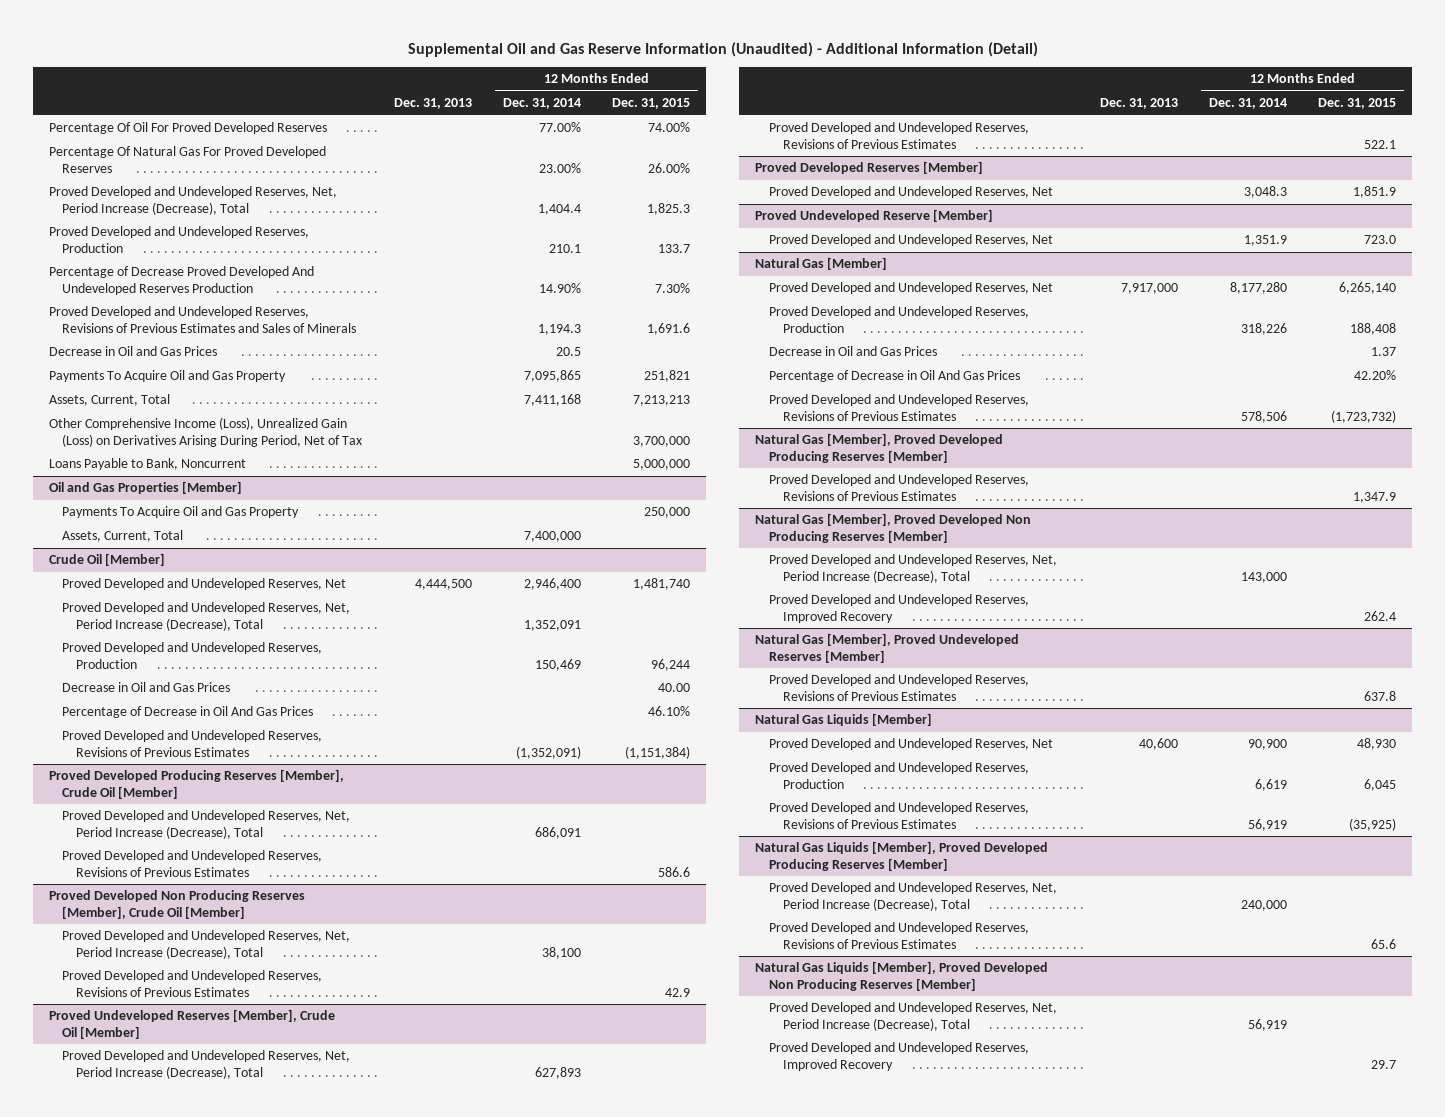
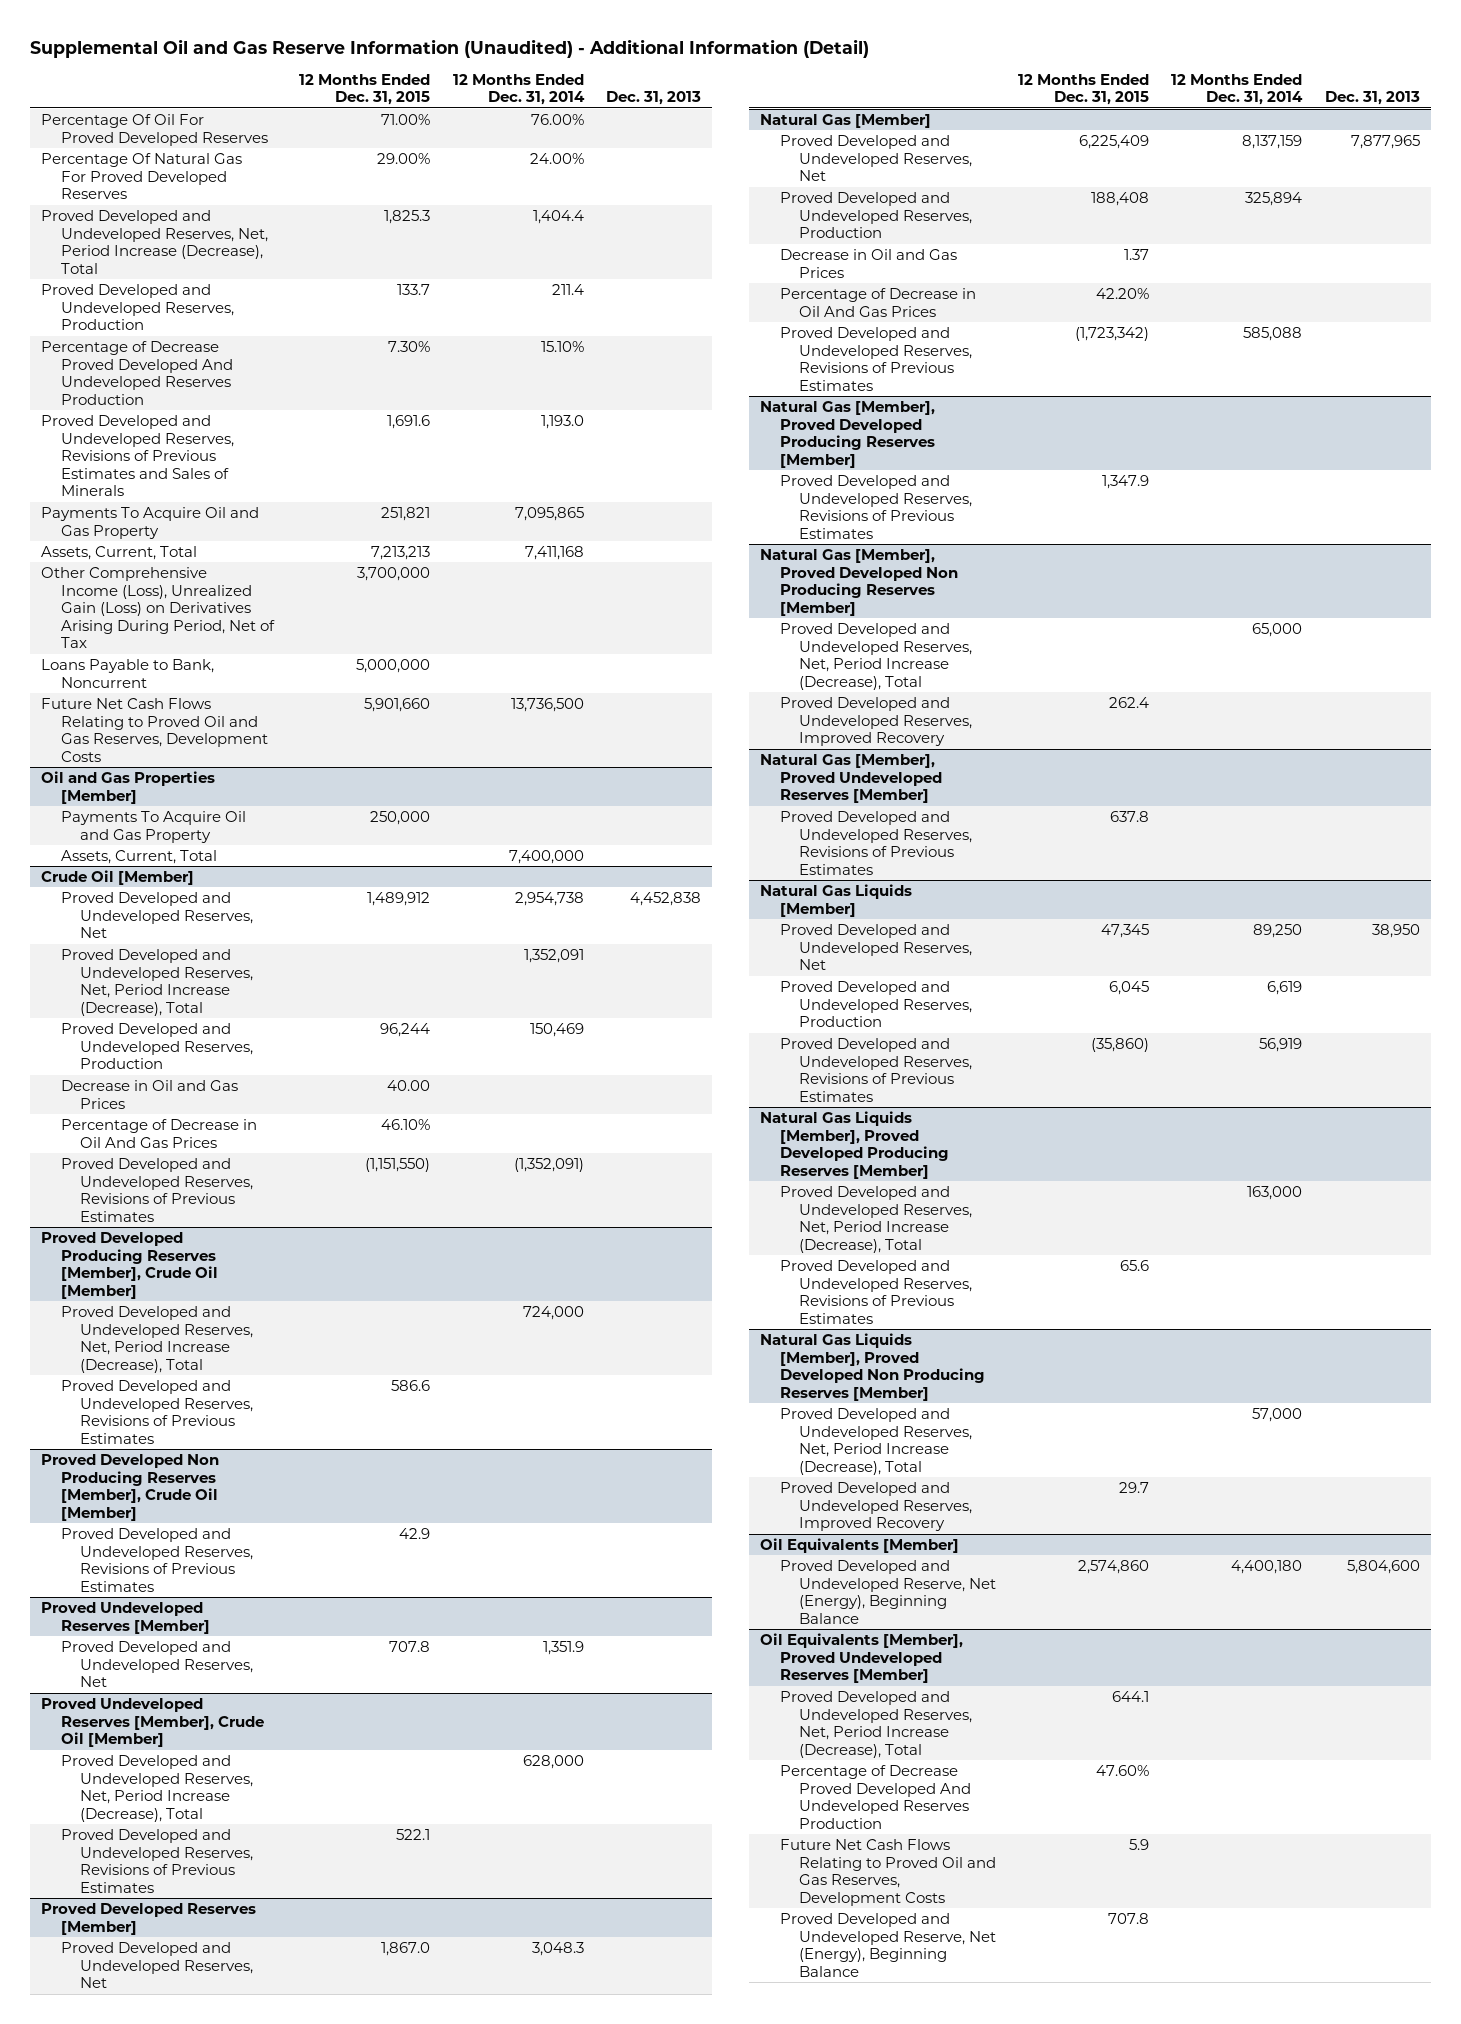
[538,122,581,133] 77.00% -> [530,113,584,125] 76.00%
[648,122,691,133] 74.00% -> [381,113,431,125] 71.00%
[538,162,581,173] 23.00% -> [529,152,584,164] 24.00%
[648,162,691,173] 26.00% -> [377,152,431,164] 29.00%
[48,346,217,357] Decrease in Oil and Gas Prices -> none
[548,243,581,253] 210.1 -> [551,283,584,295] 211.4
[538,282,581,293] 14.90% -> [540,340,584,352] 15.10%
[537,323,581,335] 1,194.3 -> [540,414,584,429] 1,193.0
none -> [41,697,268,762] Future Net Cash Flows Relating to Proved Oil and Gas Reserves, Development Costs
[414,579,472,591] 4,444,500 -> [629,891,701,906] 4,452,838
[523,578,581,591] 2,946,400 -> [514,891,584,906] 2,954,738
[633,578,691,591] 1,481,740 -> [367,891,431,906] 1,489,912
[625,745,691,759] (1,151,384) -> [365,1157,431,1172] (1,151,550)
[534,826,581,839] 686,091 -> [522,1305,584,1320] 724,000
[62,930,351,959] Proved Developed and Undeveloped Reserves, Net, Period Increase (Decrease), Total -> none
none -> [41,1601,210,1634] Proved Undeveloped Reserves [Member]
none -> [60,1640,254,1688] Proved Developed and Undeveloped Reserves, Net
[534,1066,581,1079] 627,893 -> [522,1754,584,1769] 628,000
[754,209,993,223] Proved Undeveloped Reserve [Member] -> none
[768,234,1053,247] Proved Developed and Undeveloped Reserves, Net -> none
[1353,186,1397,199] 1,851.9 -> [381,1941,431,1956] 1,867.0
[1120,283,1178,295] 7,917,000 -> [1350,134,1420,149] 7,877,965
[1230,282,1288,295] 8,177,280 -> [1242,134,1303,149] 8,137,159
[1339,282,1397,295] 6,265,140 -> [1079,134,1150,149] 6,225,409
[1241,322,1288,335] 318,226 -> [1245,191,1303,206] 325,894
[1241,410,1288,423] 578,506 -> [1243,326,1303,341] 585,088
[1331,409,1397,423] (1,723,732) -> [1075,326,1150,341] (1,723,342)
[1241,571,1288,583] 143,000 -> [1252,622,1303,637] 65,000
[1138,738,1178,751] 40,600 -> [1371,923,1420,938] 38,950
[1248,739,1288,751] 90,900 -> [1253,923,1303,938] 89,250
[1357,738,1397,751] 48,930 -> [1101,923,1150,938] 47,345
[1349,817,1397,831] (35,925) -> [1091,1037,1150,1052] (35,860)
[1241,899,1288,911] 240,000 -> [1247,1185,1303,1200] 163,000
[1248,1018,1288,1031] 56,919 -> [1252,1407,1303,1422] 57,000
none -> [760,1537,960,1553] Oil Equivalents [Member]
none -> [779,1559,997,1624] Proved Developed and Undeveloped Reserve, Net (Energy), Beginning Balance
none -> [760,1632,964,1684] Oil Equivalents [Member], Proved Undeveloped Reserves [Member]
none -> [779,1690,973,1758] Proved Developed and Undeveloped Reserves, Net, Period Increase (Decrease), Total
none -> [779,1764,972,1829] Percentage of Decrease Proved Developed And Undeveloped Reserves Production
none -> [779,1838,997,1906] Future Net Cash Flows Relating to Proved Oil and Gas Reserves, Development Costs
none -> [779,1912,997,1977] Proved Developed and Undeveloped Reserve, Net (Energy), Beginning Balance

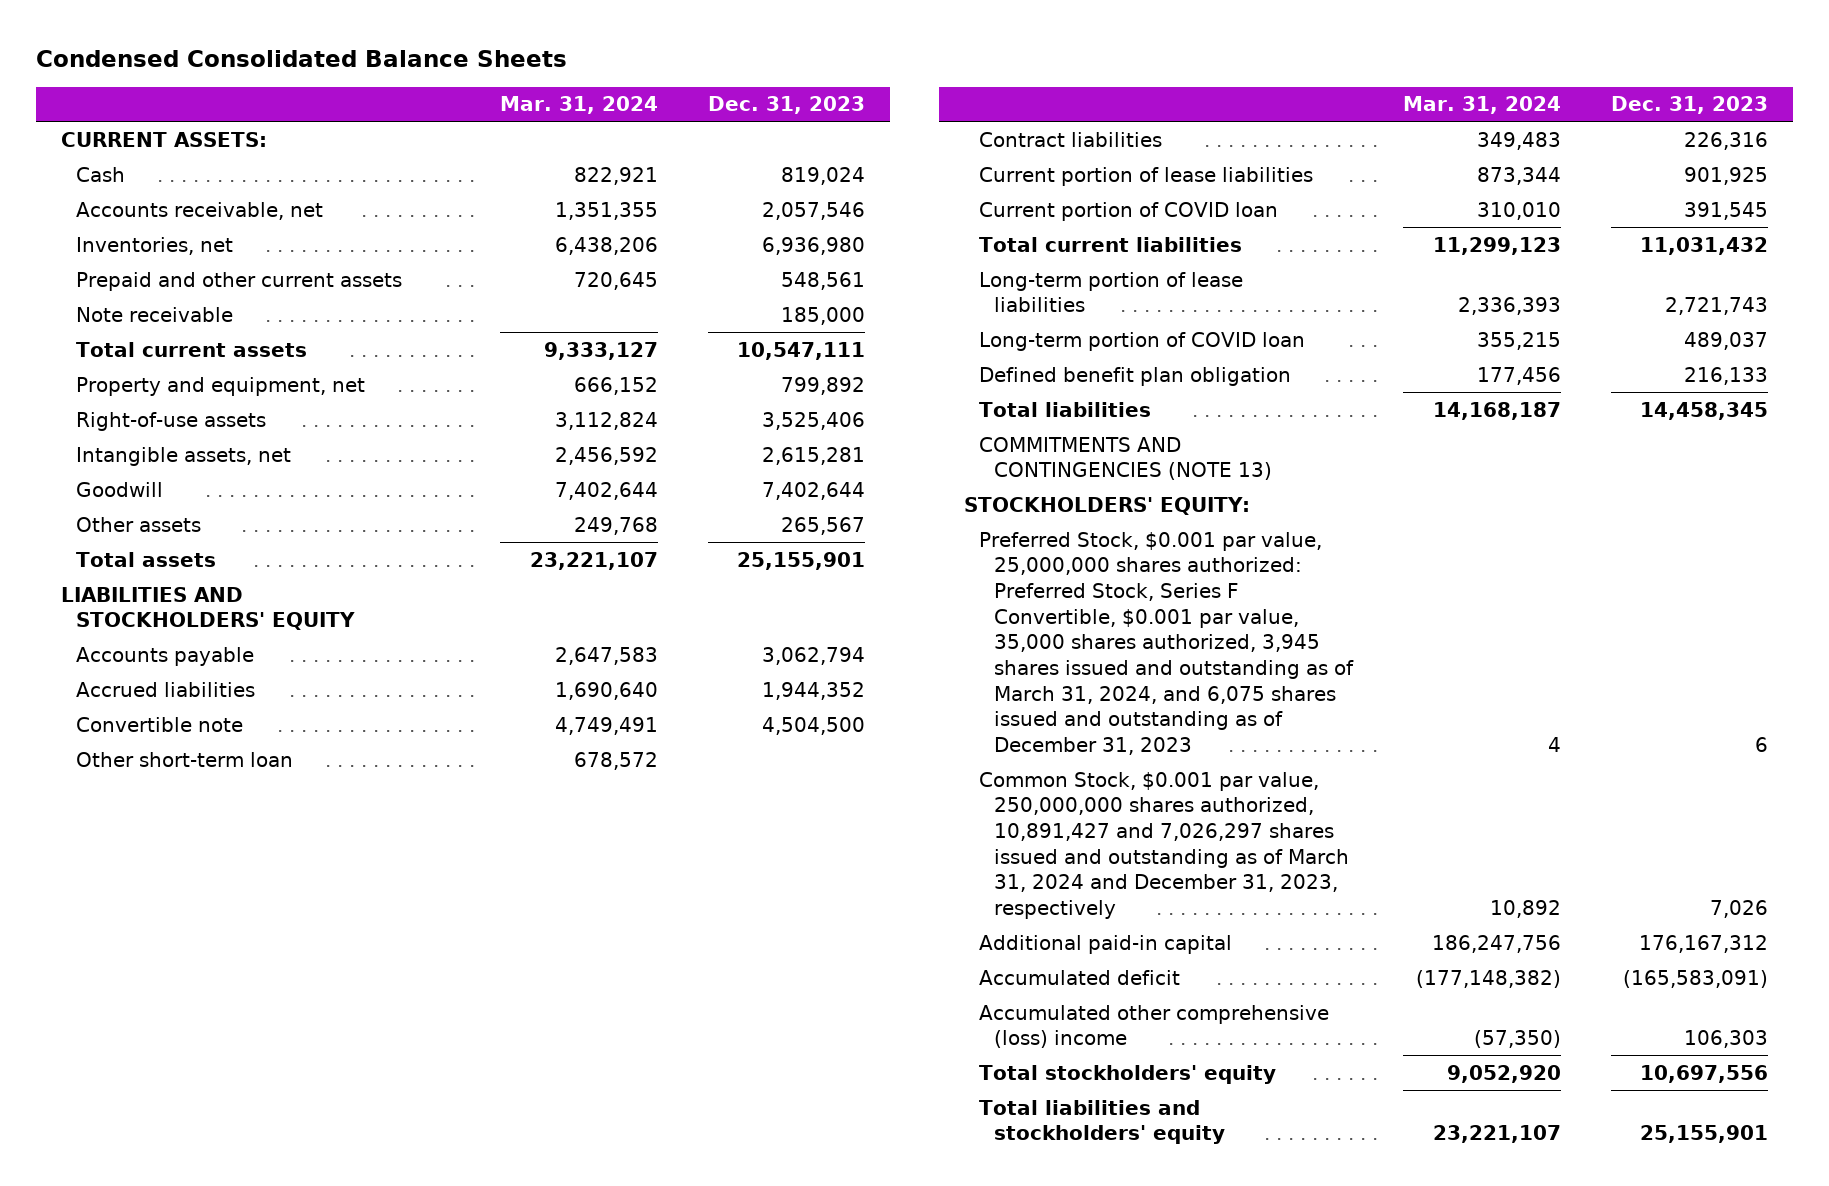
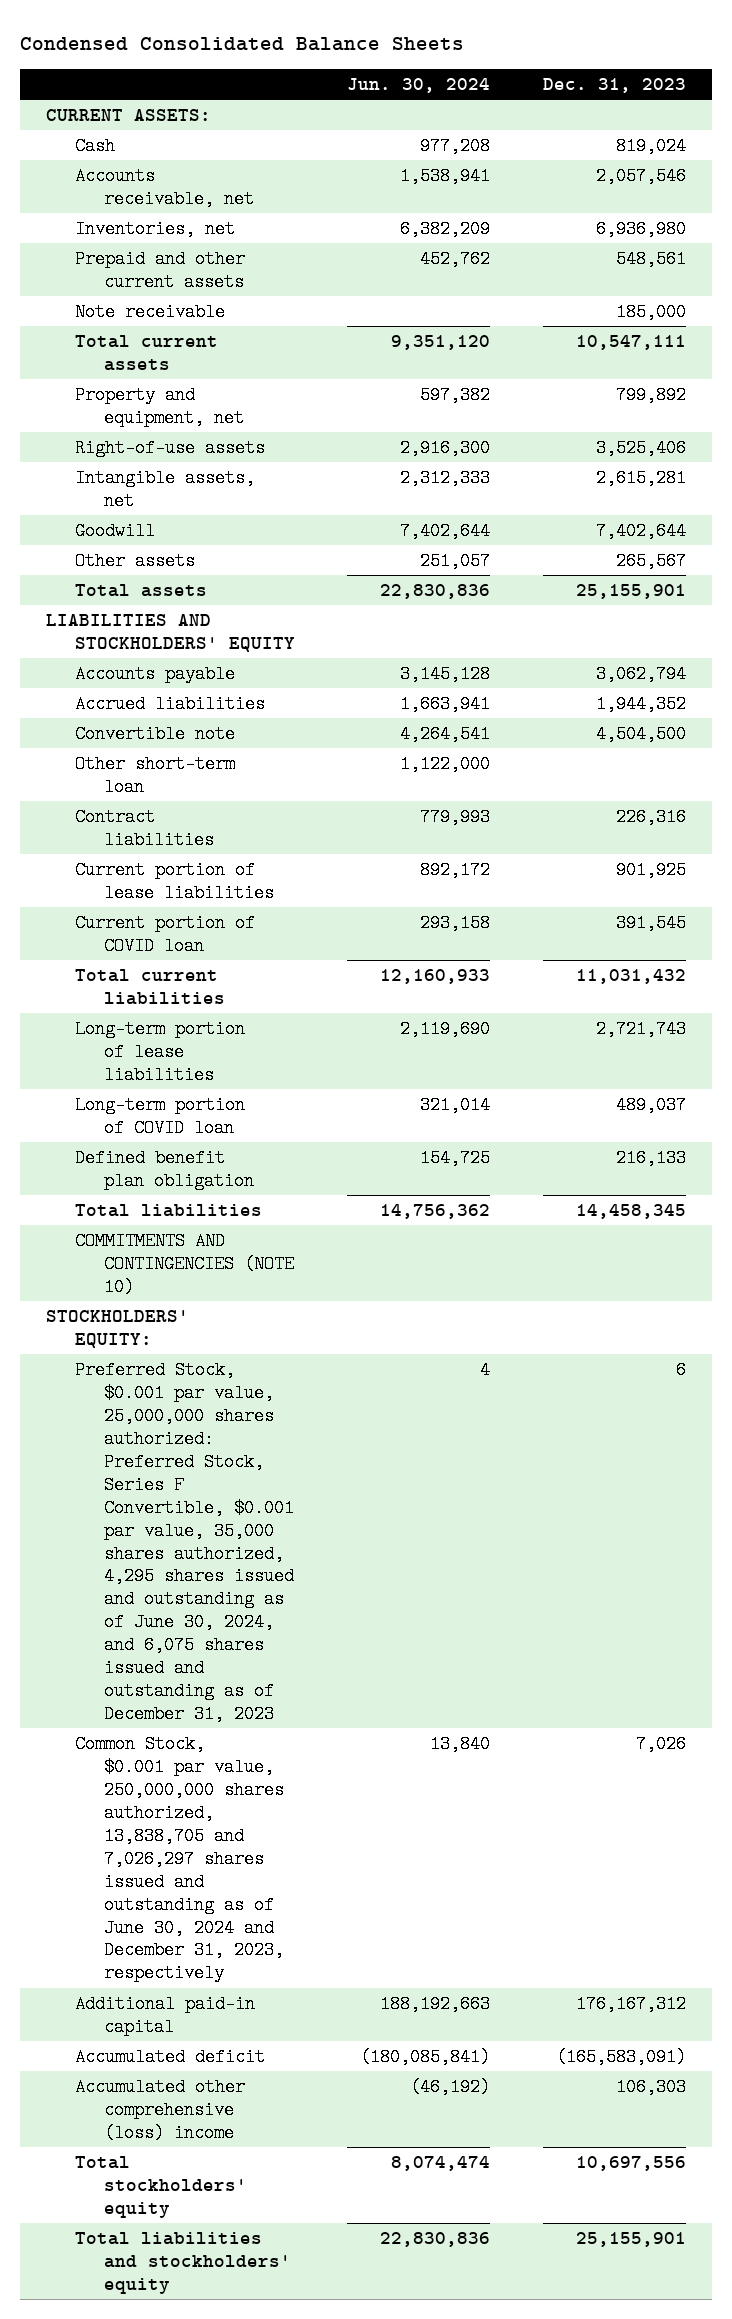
[499,96,658,115] Mar. 31, 2024 -> none
none -> [347,78,491,94] Jun. 30, 2024
[979,436,1273,481] COMMITMENTS AND CONTINGENCIES (NOTE 13) -> [74,1232,294,1296] COMMITMENTS AND CONTINGENCIES (NOTE 10)
[979,531,1355,755] Preferred Stock, $0.001 par value, 25,000,000 shares authorized: Preferred Stock, Series F Convertible, $0.001 par value, 35,000 shares authorized, 3,945 shares issued and outstanding as of March 31, 2024, and 6,075 shares issued and outstanding as of December 31, 2023 -> [74,1361,294,1724] Preferred Stock, $0.001 par value, 25,000,000 shares authorized: Preferred Stock, Series F Convertible, $0.001 par value, 35,000 shares authorized, 4,295 shares issued and outstanding as of June 30, 2024, and 6,075 shares issued and outstanding as of December 31, 2023
[979,771,1350,919] Common Stock, $0.001 par value, 250,000,000 shares authorized, 10,891,427 and 7,026,297 shares issued and outstanding as of March 31, 2024 and December 31, 2023, respectively -> [74,1735,284,1983] Common Stock, $0.001 par value, 250,000,000 shares authorized, 13,838,705 and 7,026,297 shares issued and outstanding as of June 30, 2024 and December 31, 2023, respectively

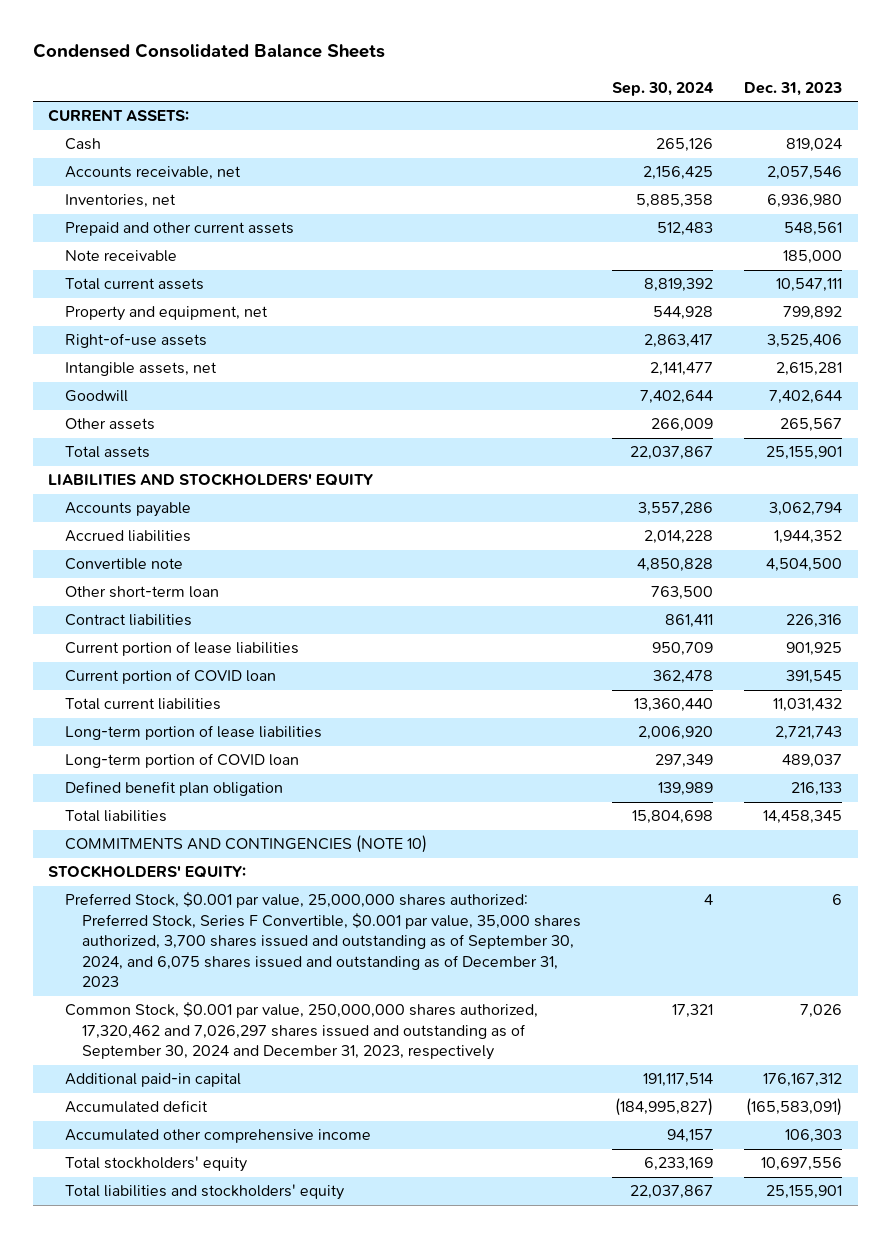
[347,78,491,94] Jun. 30, 2024 -> none
none -> [612,81,715,96] Sep. 30, 2024
[74,1361,294,1724] Preferred Stock, $0.001 par value, 25,000,000 shares authorized: Preferred Stock, Series F Convertible, $0.001 par value, 35,000 shares authorized, 4,295 shares issued and outstanding as of June 30, 2024, and 6,075 shares issued and outstanding as of December 31, 2023 -> [65,892,582,988] Preferred Stock, $0.001 par value, 25,000,000 shares authorized: Preferred Stock, Series F Convertible, $0.001 par value, 35,000 shares authorized, 3,700 shares issued and outstanding as of September 30, 2024, and 6,075 shares issued and outstanding as of December 31, 2023
[74,1735,284,1983] Common Stock, $0.001 par value, 250,000,000 shares authorized, 13,838,705 and 7,026,297 shares issued and outstanding as of June 30, 2024 and December 31, 2023, respectively -> [65,1002,539,1061] Common Stock, $0.001 par value, 250,000,000 shares authorized, 17,320,462 and 7,026,297 shares issued and outstanding as of September 30, 2024 and December 31, 2023, respectively
[74,2078,245,2142] Accumulated other comprehensive (loss) income -> [65,1129,372,1144] Accumulated other comprehensive income

